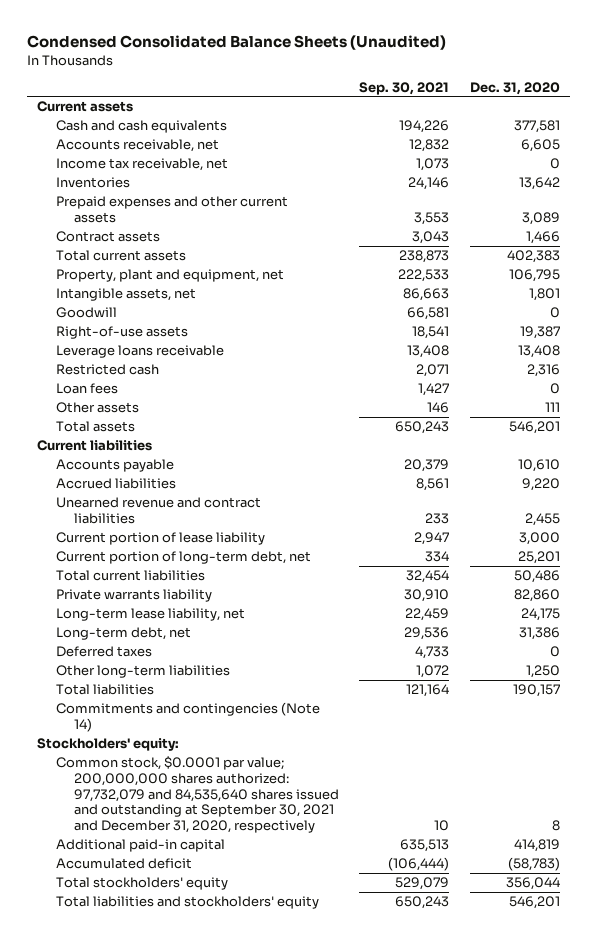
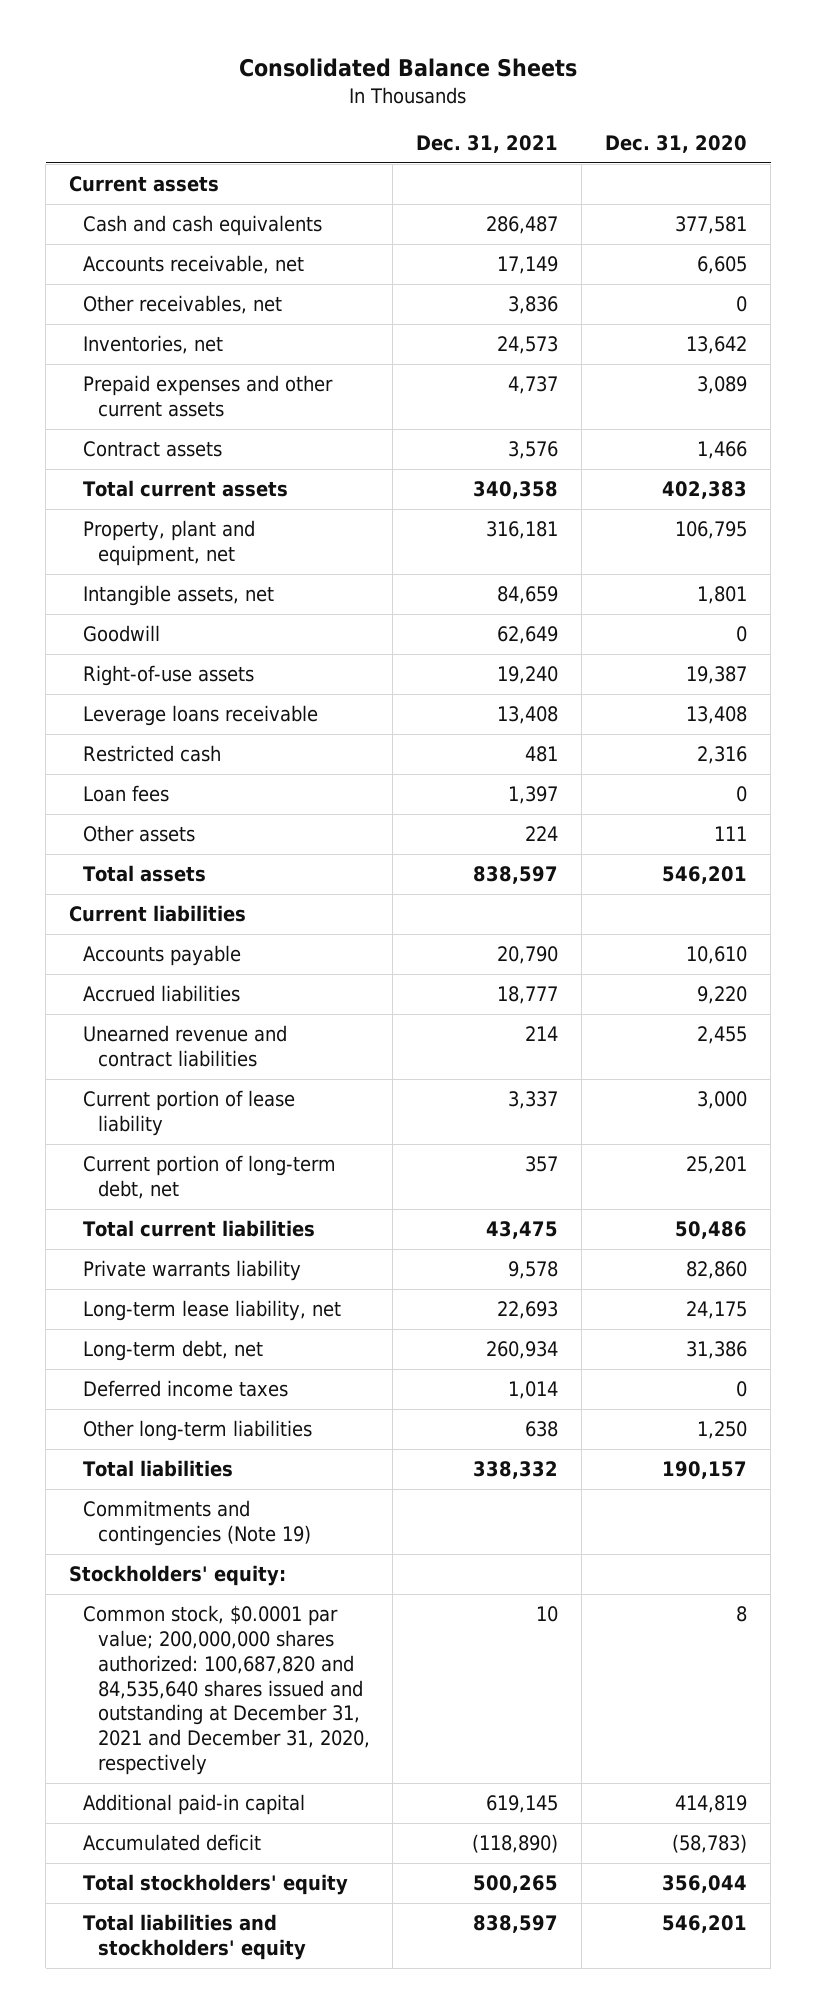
[27,35,447,51] Condensed Consolidated Balance Sheets (Unaudited) -> [239,58,578,78] Consolidated Balance Sheets
[359,81,450,95] Sep. 30, 2021 -> none
none -> [416,134,559,153] Dec. 31, 2021
[55,158,228,172] Income tax receivable, net -> none
none -> [83,295,283,315] Other receivables, net
[55,177,130,189] Inventories -> [83,335,224,355] Inventories, net
[55,646,152,658] Deferred taxes -> [83,1380,289,1398] Deferred income taxes
[55,702,320,732] Commitments and contingencies (Note 14) -> [83,1500,311,1547] Commitments and contingencies (Note 19)
[55,756,339,834] Common stock, $0.0001 par value; 200,000,000 shares authorized: 97,732,079 and 84,535,640 shares issued and outstanding at September 30, 2021 and December 31, 2020, respectively -> [83,1605,370,1775] Common stock, $0.0001 par value; 200,000,000 shares authorized: 100,687,820 and 84,535,640 shares issued and outstanding at December 31, 2021 and December 31, 2020, respectively

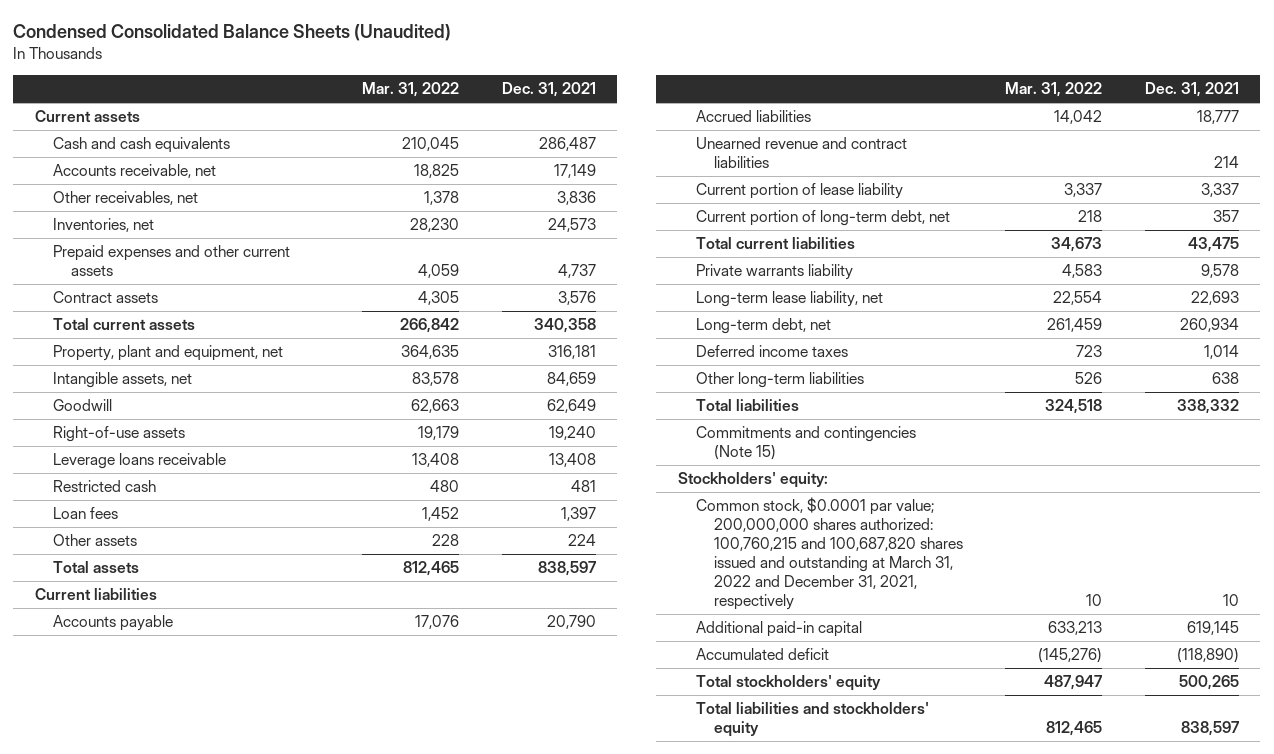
[239,58,578,78] Consolidated Balance Sheets -> [13,23,452,41] Condensed Consolidated Balance Sheets (Unaudited)
[605,134,748,153] Dec. 31, 2020 -> none
none -> [362,82,460,98] Mar. 31, 2022
[83,1500,311,1547] Commitments and contingencies (Note 19) -> [695,426,916,461] Commitments and contingencies (Note 15)
[83,1605,370,1775] Common stock, $0.0001 par value; 200,000,000 shares authorized: 100,687,820 and 84,535,640 shares issued and outstanding at December 31, 2021 and December 31, 2020, respectively -> [695,497,963,611] Common stock, $0.0001 par value; 200,000,000 shares authorized: 100,760,215 and 100,687,820 shares issued and outstanding at March 31, 2022 and December 31, 2021, respectively

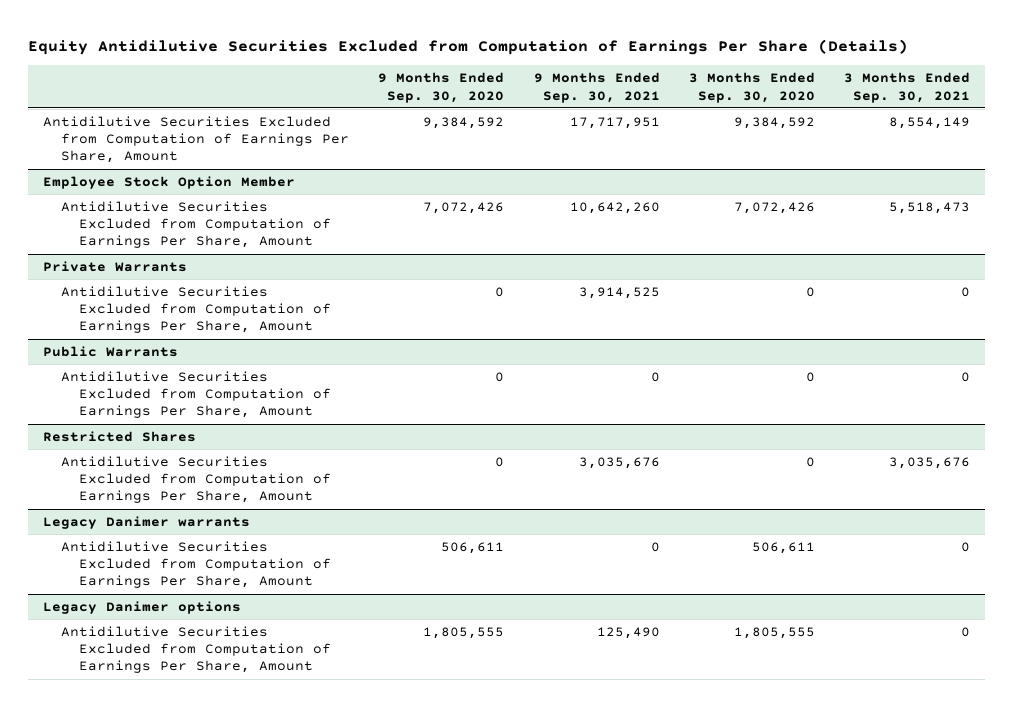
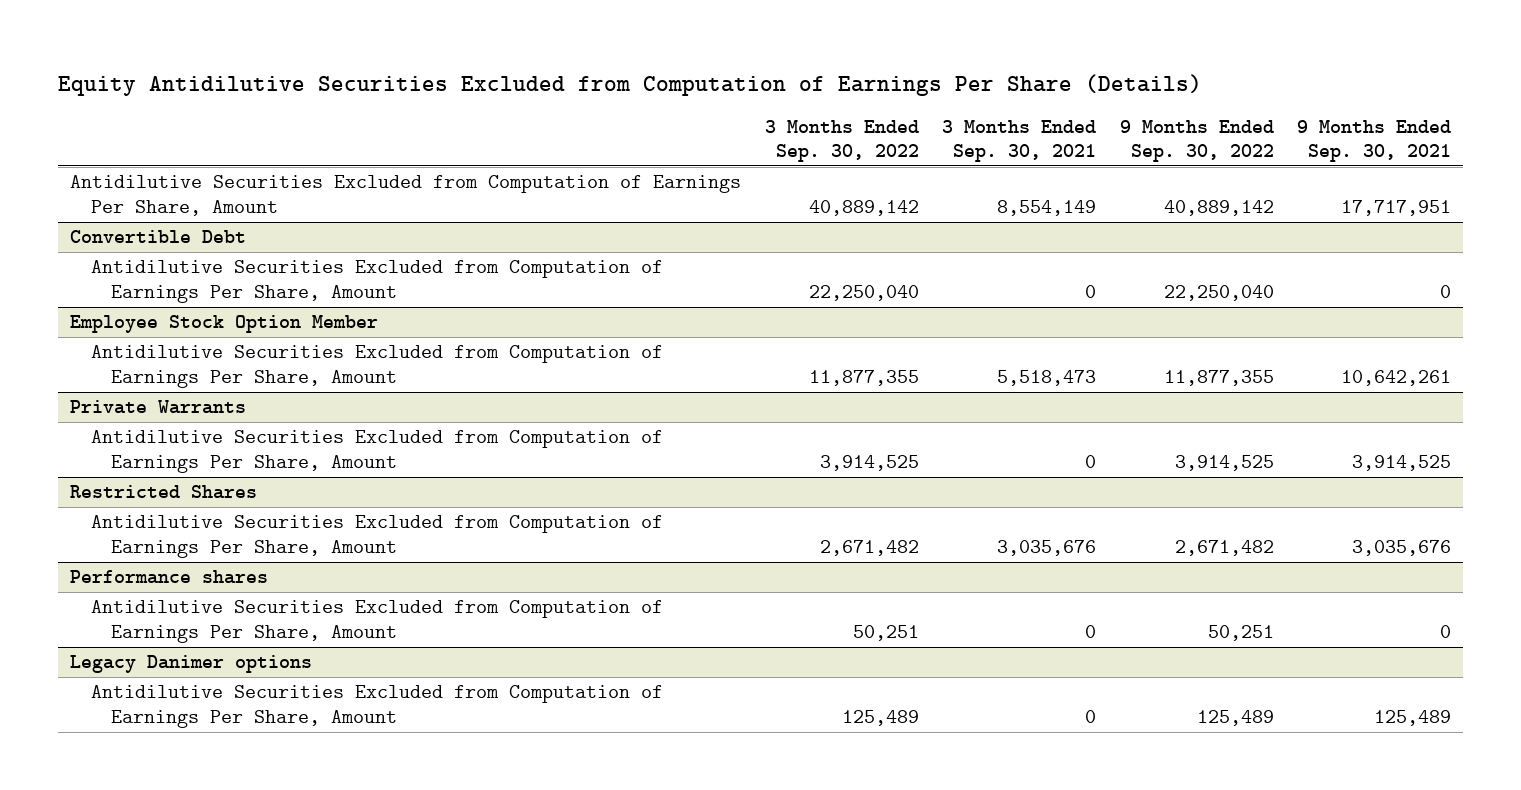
[378,72,505,103] 9 Months Ended Sep. 30, 2020 -> none
[688,72,815,103] 3 Months Ended Sep. 30, 2020 -> none
none -> [764,119,919,163] 3 Months Ended Sep. 30, 2022
none -> [1119,119,1274,163] 9 Months Ended Sep. 30, 2022
none -> [70,230,247,244] Convertible Debt
none -> [90,260,663,304] Antidilutive Securities Excluded from Computation of Earnings Per Share, Amount
[569,201,660,214] 10,642,260 -> [1341,370,1452,387] 10,642,261
[42,345,178,357] Public Warrants -> none
[61,370,332,419] Antidilutive Securities Excluded from Computation of Earnings Per Share, Amount -> none
[42,515,250,529] Legacy Danimer warrants -> none
none -> [70,570,269,585] Performance shares
[596,626,660,639] 125,490 -> [1374,710,1452,727] 125,489

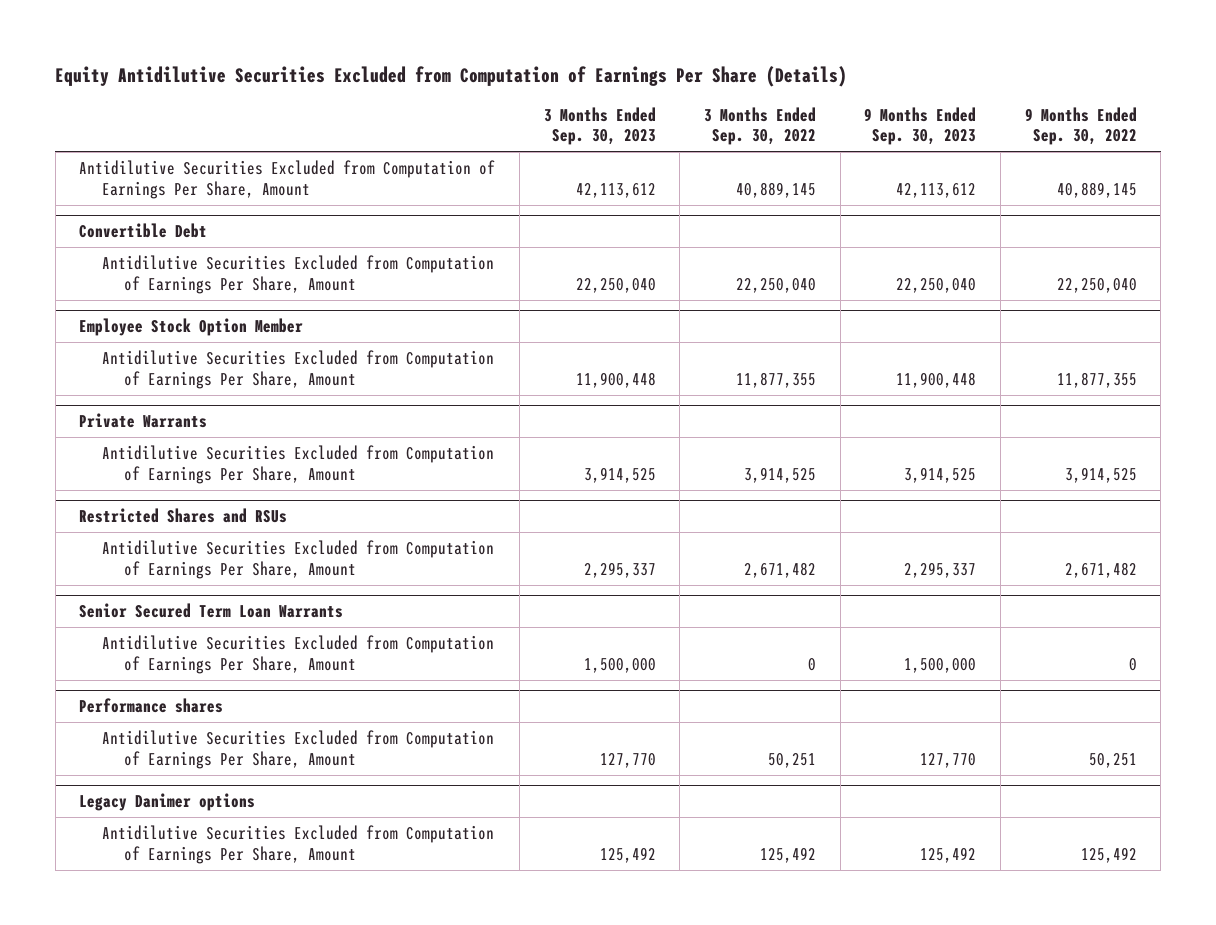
[942,119,1097,163] 3 Months Ended Sep. 30, 2021 -> none
[1297,119,1452,163] 9 Months Ended Sep. 30, 2021 -> none
none -> [543,106,656,146] 3 Months Ended Sep. 30, 2023
none -> [864,106,977,146] 9 Months Ended Sep. 30, 2023
[808,200,919,217] 40,889,142 -> [735,181,816,198] 40,889,145
[1163,200,1274,217] 40,889,142 -> [1056,181,1137,198] 40,889,145
[70,485,258,500] Restricted Shares -> [79,508,288,524] Restricted Shares and RSUs
none -> [79,603,344,619] Senior Secured Term Loan Warrants
none -> [101,634,494,674] Antidilutive Securities Excluded from Computation of Earnings Per Share, Amount
[841,710,919,727] 125,489 -> [759,846,816,863] 125,492
[1196,710,1274,727] 125,489 -> [1080,846,1137,863] 125,492

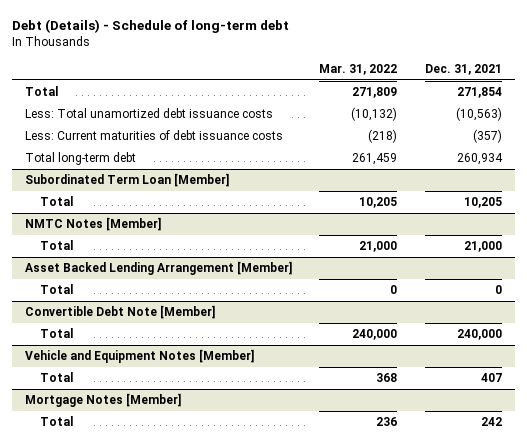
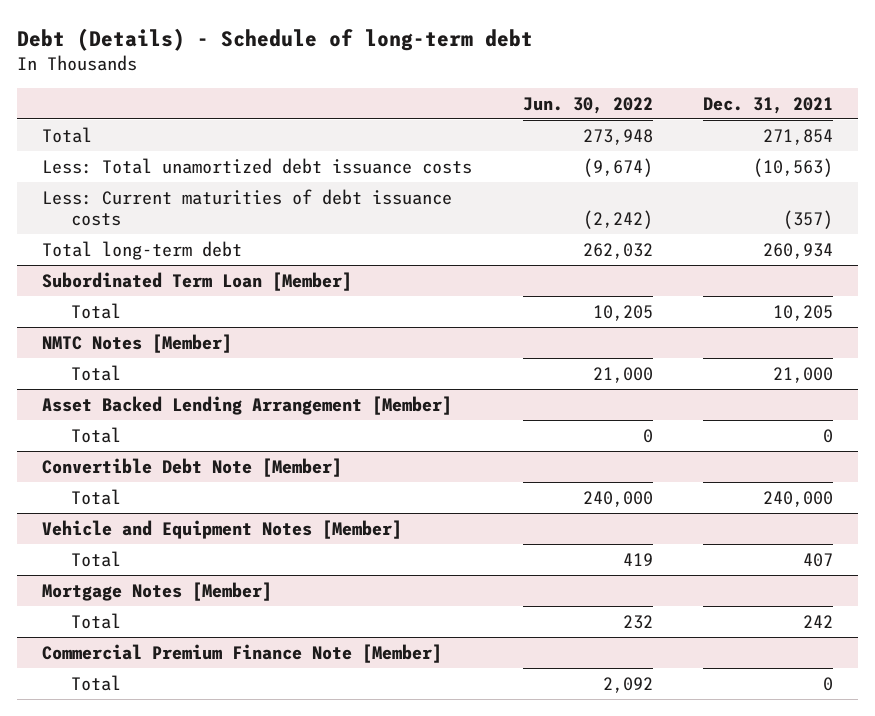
[319,63,398,75] Mar. 31, 2022 -> none
none -> [522,97,653,115] Jun. 30, 2022
none -> [42,643,443,663] Commercial Premium Finance Note [Member]
none -> [71,674,122,691] Total

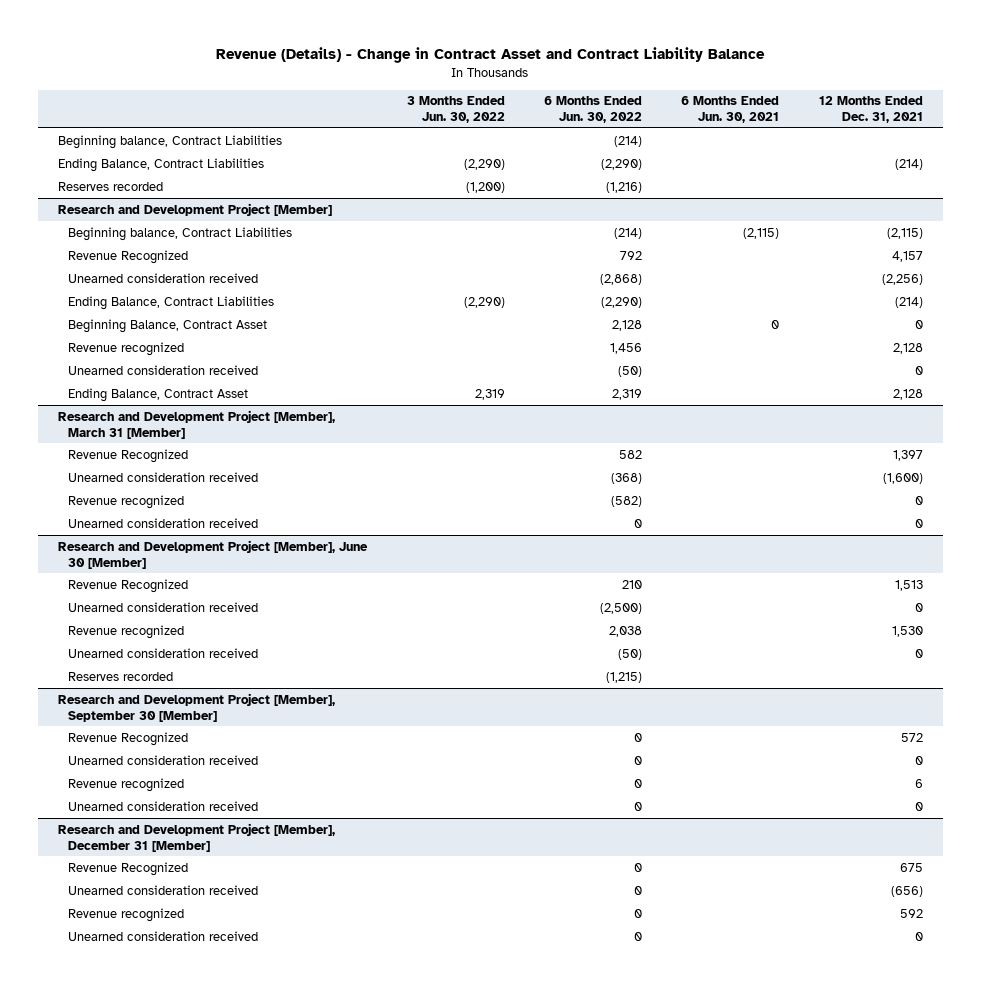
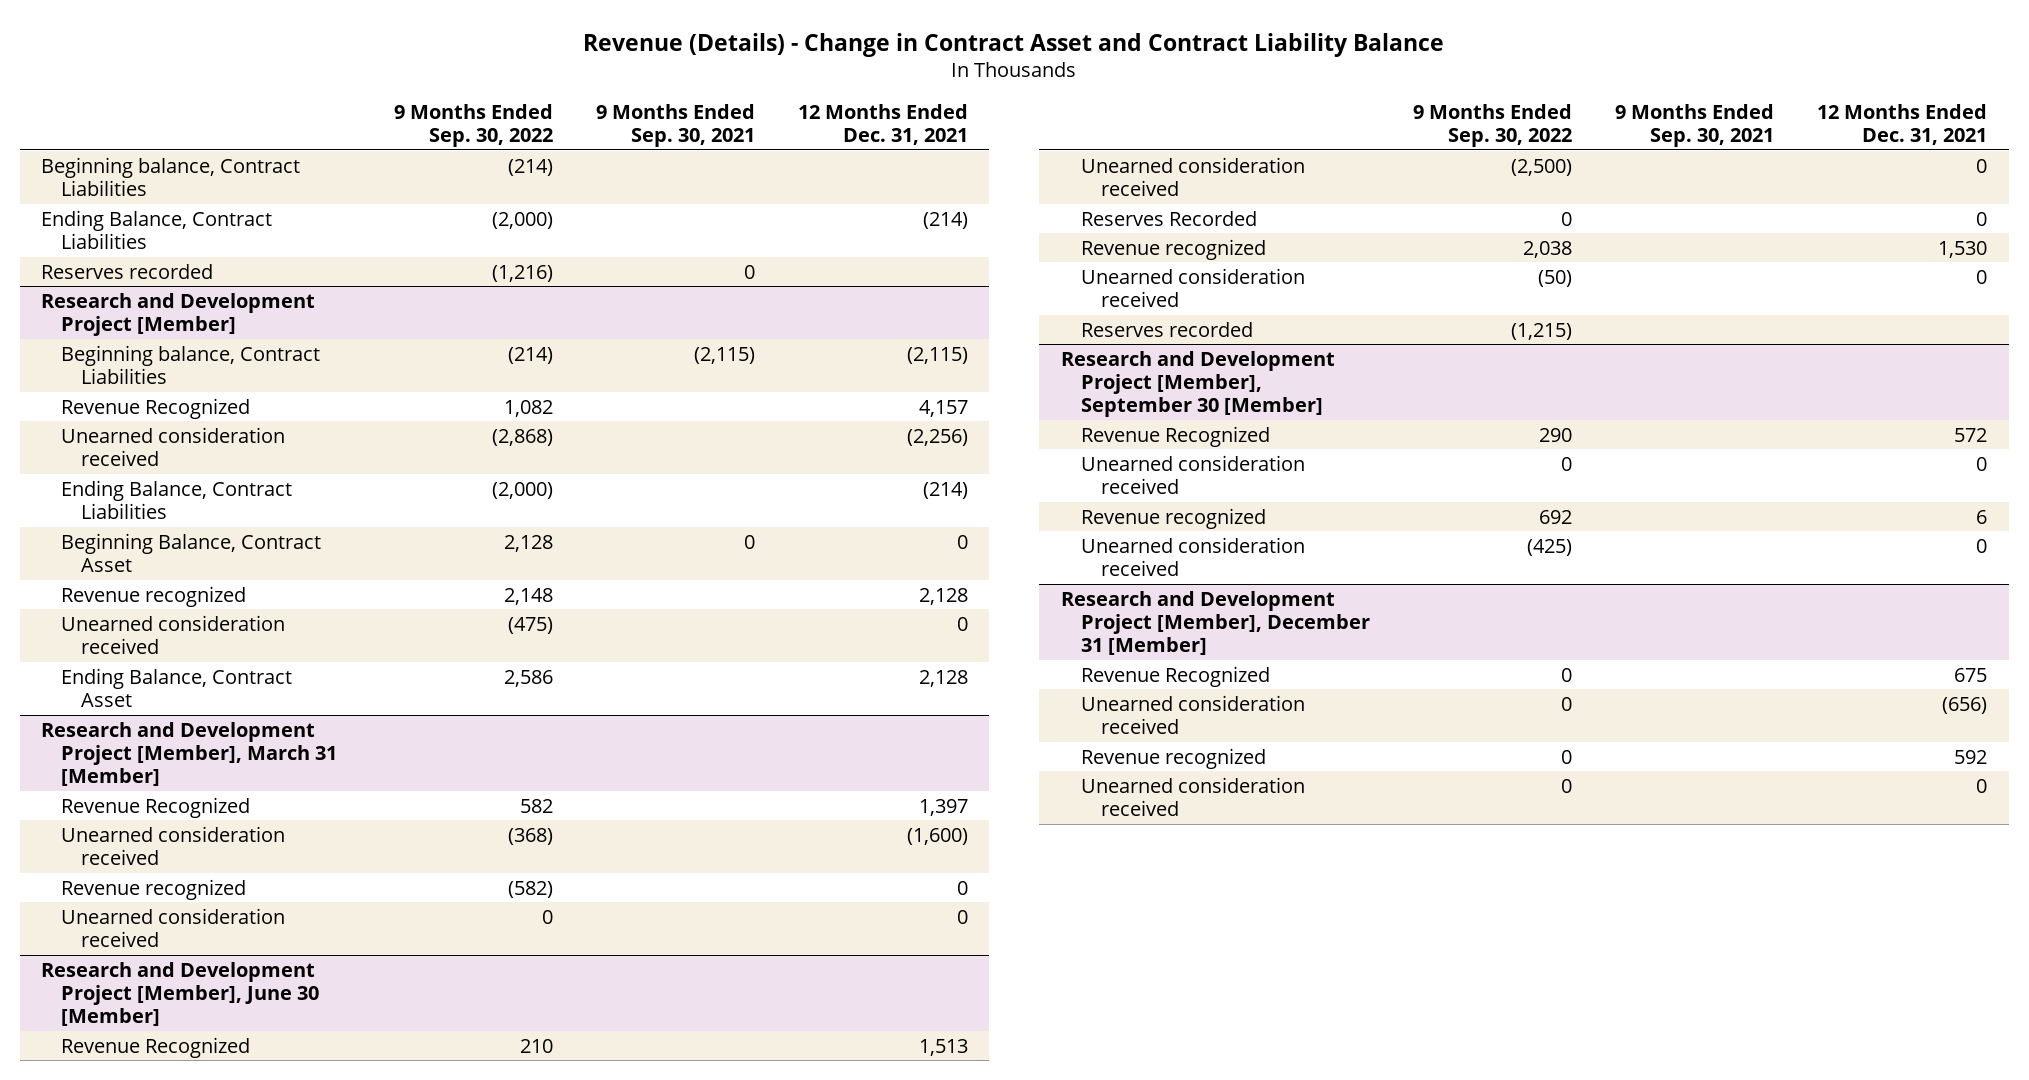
[406,96,505,124] 3 Months Ended Jun. 30, 2022 -> none
[543,96,642,124] 6 Months Ended Jun. 30, 2022 -> none
[681,96,780,124] 6 Months Ended Jun. 30, 2021 -> none
none -> [393,103,553,148] 9 Months Ended Sep. 30, 2022
none -> [595,103,755,148] 9 Months Ended Sep. 30, 2021
none -> [1080,210,1257,226] Reserves Recorded

